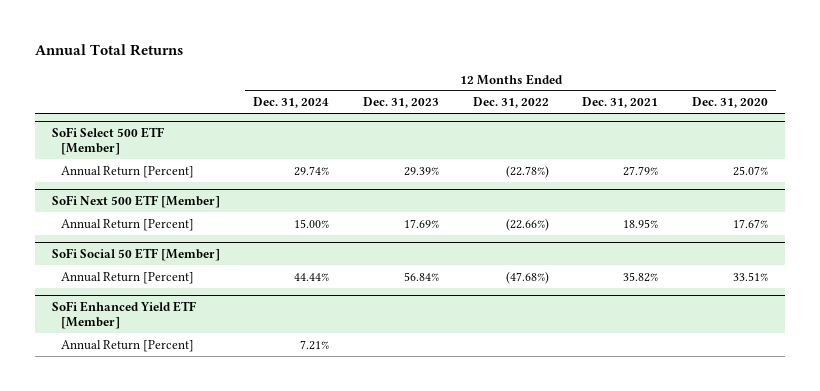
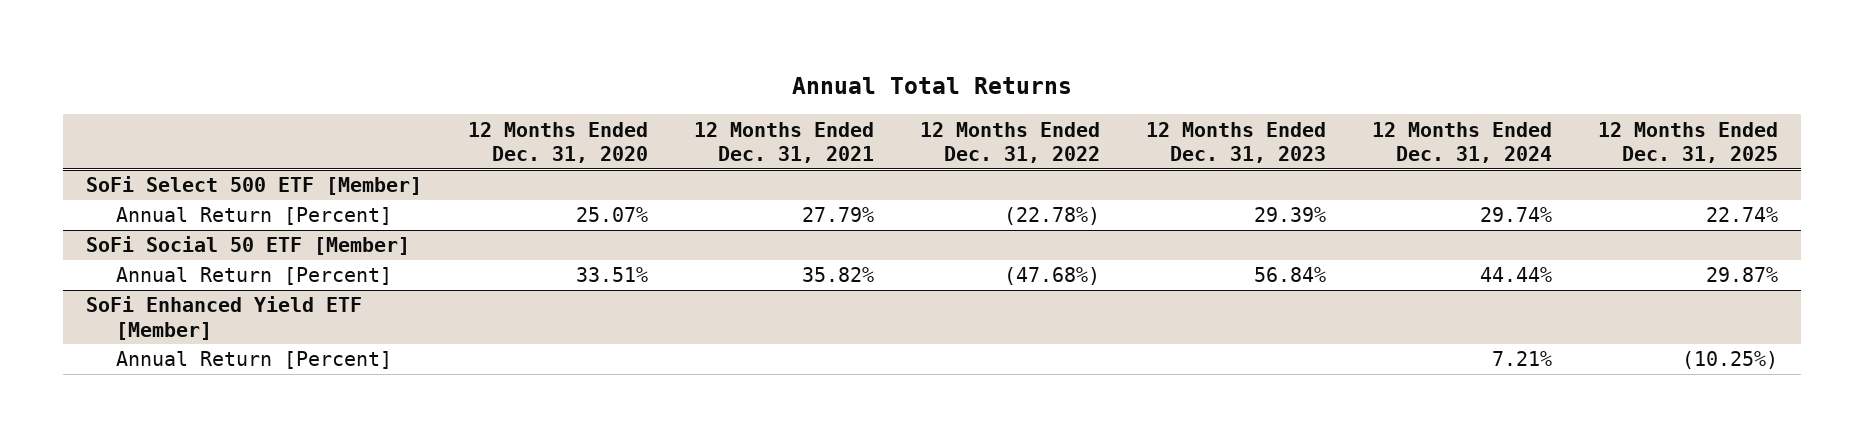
none -> [1597,121,1778,163] 12 Months Ended Dec. 31, 2025
[51,195,220,209] SoFi Next 500 ETF [Member] -> none
[61,218,195,231] Annual Return [Percent] -> none

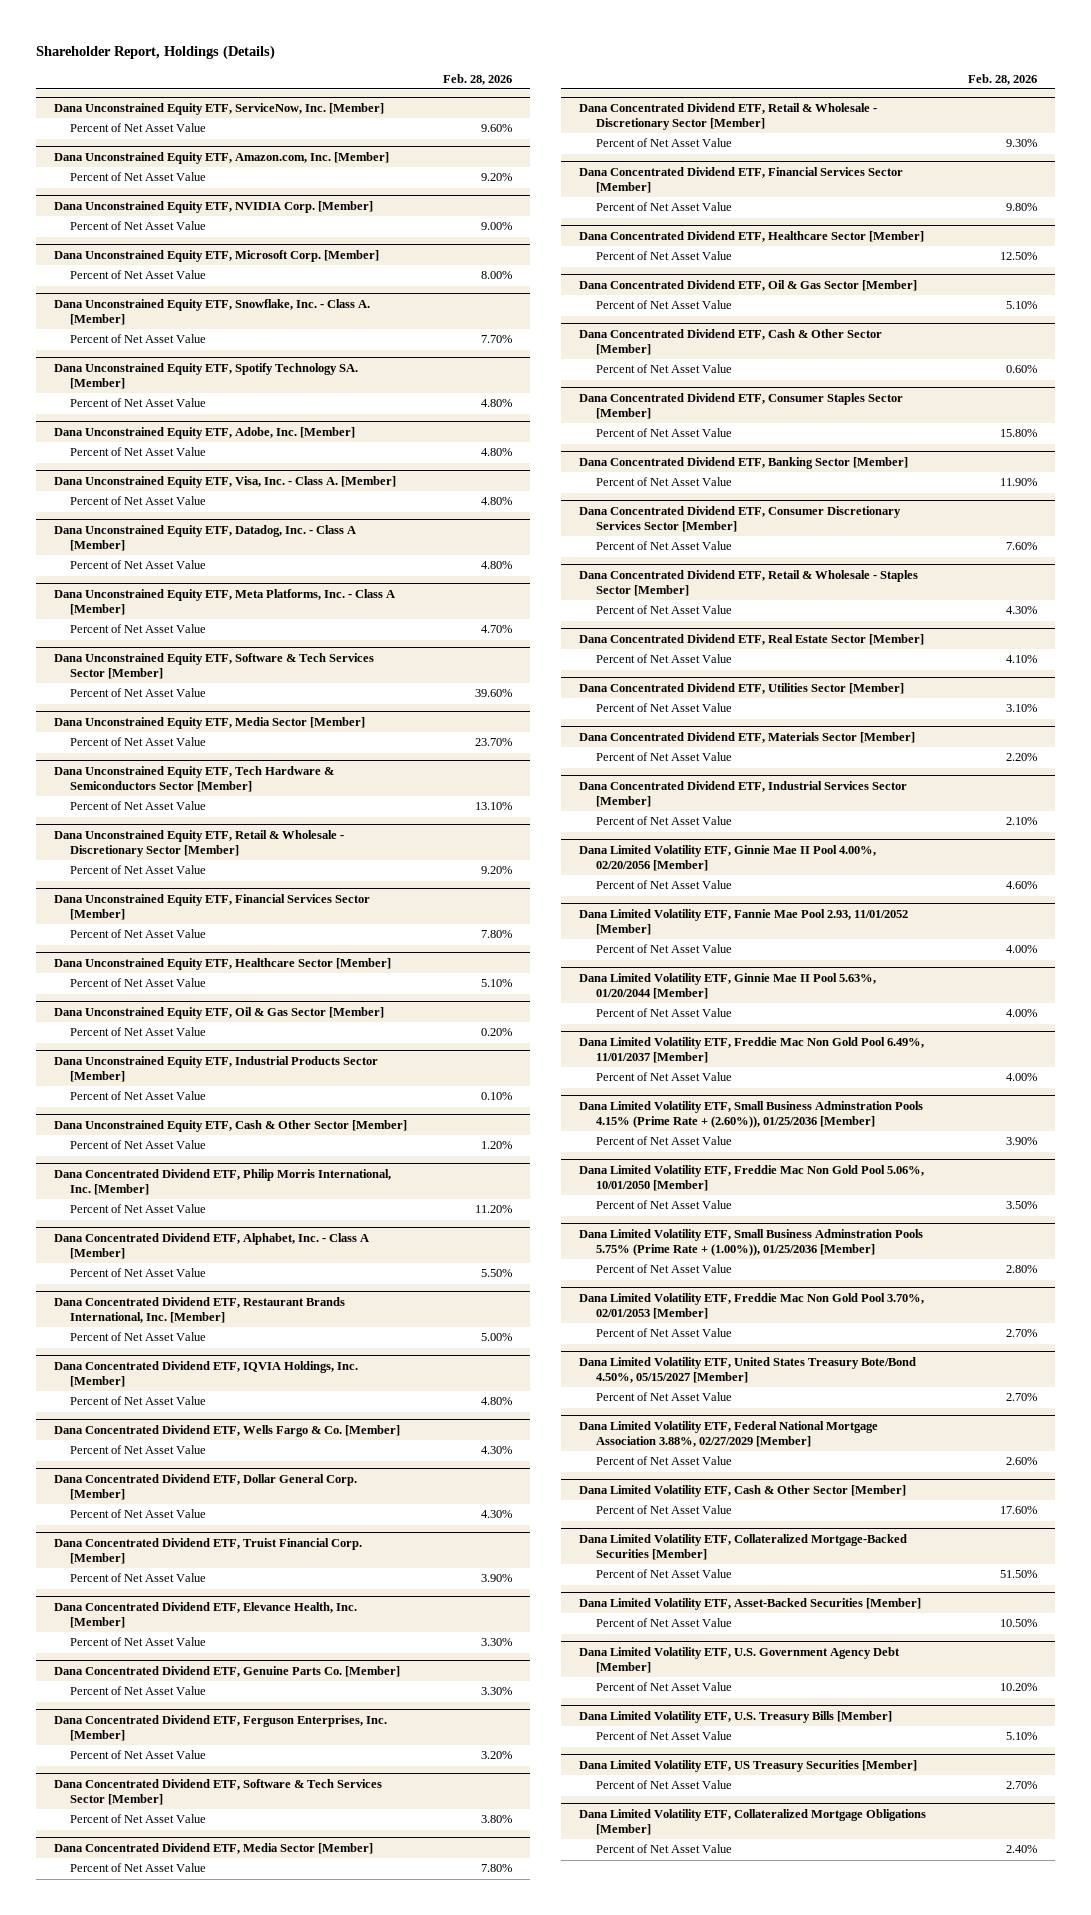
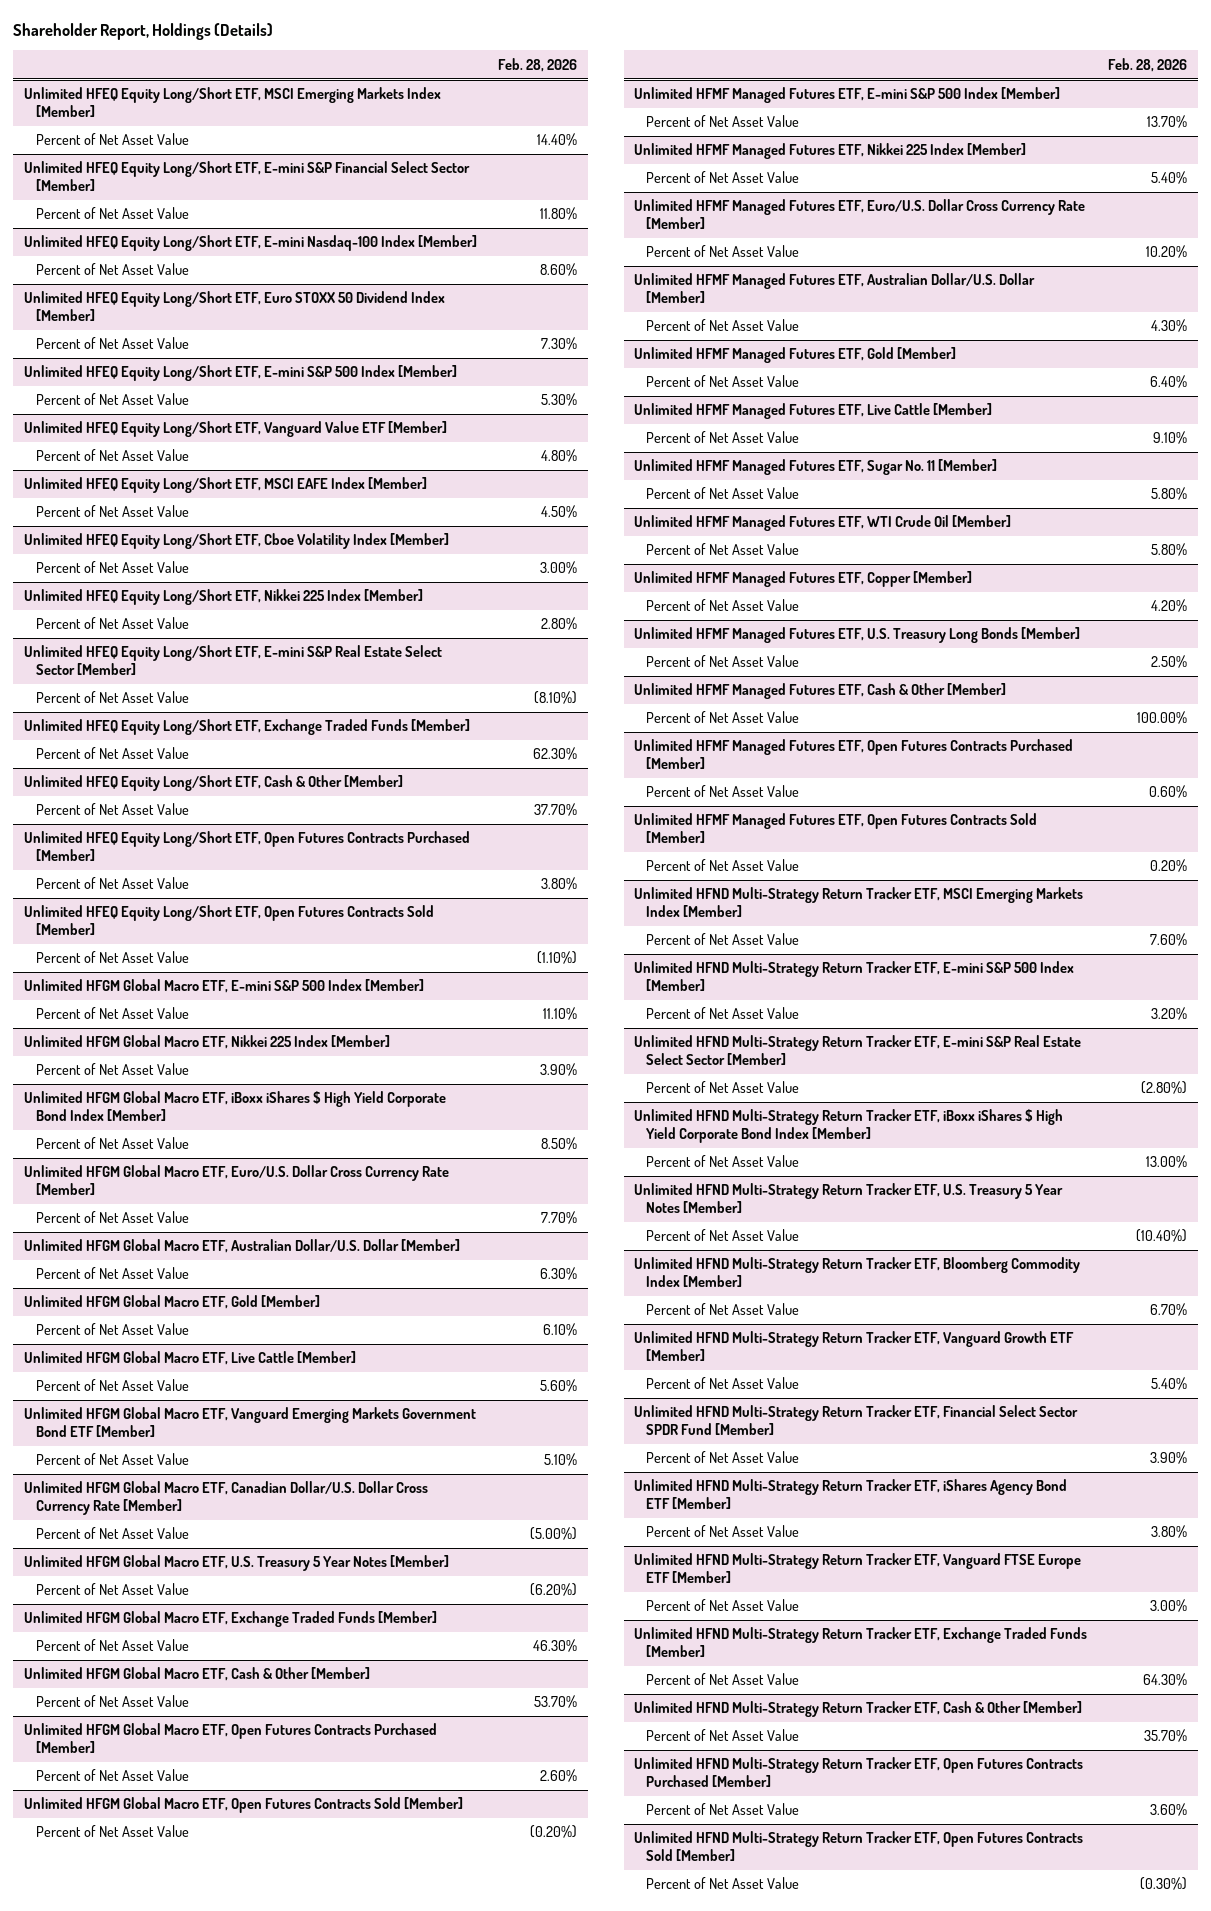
[53,103,384,116] Dana Unconstrained Equity ETF, ServiceNow, Inc. [Member] -> none
[53,152,389,165] Dana Unconstrained Equity ETF, Amazon.com, Inc. [Member] -> none
[53,201,373,214] Dana Unconstrained Equity ETF, NVIDIA Corp. [Member] -> none
[53,250,379,263] Dana Unconstrained Equity ETF, Microsoft Corp. [Member] -> none
[53,299,370,326] Dana Unconstrained Equity ETF, Snowflake, Inc. - Class A. [Member] -> none
[53,363,358,390] Dana Unconstrained Equity ETF, Spotify Technology SA. [Member] -> none
[70,398,207,408] Percent of Net Asset Value -> none
[53,427,355,440] Dana Unconstrained Equity ETF, Adobe, Inc. [Member] -> none
[70,447,207,457] Percent of Net Asset Value -> none
[53,476,396,489] Dana Unconstrained Equity ETF, Visa, Inc. - Class A. [Member] -> none
[70,496,207,506] Percent of Net Asset Value -> none
[53,525,356,552] Dana Unconstrained Equity ETF, Datadog, Inc. - Class A [Member] -> none
[70,560,207,570] Percent of Net Asset Value -> none
[53,589,395,616] Dana Unconstrained Equity ETF, Meta Platforms, Inc. - Class A [Member] -> none
[70,624,207,634] Percent of Net Asset Value -> none
[53,653,374,680] Dana Unconstrained Equity ETF, Software & Tech Services Sector [Member] -> none
[70,688,207,698] Percent of Net Asset Value -> none
[53,717,365,730] Dana Unconstrained Equity ETF, Media Sector [Member] -> none
[70,737,207,747] Percent of Net Asset Value -> none
[53,766,334,793] Dana Unconstrained Equity ETF, Tech Hardware & Semiconductors Sector [Member] -> none
[70,801,207,811] Percent of Net Asset Value -> none
[53,830,344,858] Dana Unconstrained Equity ETF, Retail & Wholesale - Discretionary Sector [Member] -> none
[70,865,207,875] Percent of Net Asset Value -> none
[53,894,370,921] Dana Unconstrained Equity ETF, Financial Services Sector [Member] -> none
[70,929,207,939] Percent of Net Asset Value -> none
[53,958,391,971] Dana Unconstrained Equity ETF, Healthcare Sector [Member] -> none
[70,978,207,988] Percent of Net Asset Value -> none
[53,1007,384,1020] Dana Unconstrained Equity ETF, Oil & Gas Sector [Member] -> none
[70,1027,207,1037] Percent of Net Asset Value -> none
[53,1056,378,1083] Dana Unconstrained Equity ETF, Industrial Products Sector [Member] -> none
[70,1091,207,1101] Percent of Net Asset Value -> none
[53,1120,407,1133] Dana Unconstrained Equity ETF, Cash & Other Sector [Member] -> none
[70,1140,207,1150] Percent of Net Asset Value -> none
[53,1169,391,1196] Dana Concentrated Dividend ETF, Philip Morris International, Inc. [Member] -> none
[70,1204,207,1214] Percent of Net Asset Value -> none
[53,1233,369,1260] Dana Concentrated Dividend ETF, Alphabet, Inc. - Class A [Member] -> none
[70,1268,207,1278] Percent of Net Asset Value -> none
[53,1297,345,1324] Dana Concentrated Dividend ETF, Restaurant Brands International, Inc. [Member] -> none
[70,1332,207,1342] Percent of Net Asset Value -> none
[53,1361,358,1388] Dana Concentrated Dividend ETF, IQVIA Holdings, Inc. [Member] -> none
none -> [24,87,442,117] Unlimited HFEQ Equity Long/Short ETF, MSCI Emerging Markets Index [Member]
[480,124,512,133] 9.60% -> [537,133,578,147] 14.40%
none -> [24,161,471,191] Unlimited HFEQ Equity Long/Short ETF, E-mini S&P Financial Select Sector [Member]
[480,173,512,182] 9.20% -> [540,207,578,221] 11.80%
none -> [24,235,478,252] Unlimited HFEQ Equity Long/Short ETF, E-mini Nasdaq-100 Index [Member]
[480,222,512,231] 9.00% -> [540,263,578,277] 8.60%
none -> [24,291,446,321] Unlimited HFEQ Equity Long/Short ETF, Euro STOXX 50 Dividend Index [Member]
[480,271,512,280] 8.00% -> [541,337,578,351] 7.30%
none -> [24,365,458,382] Unlimited HFEQ Equity Long/Short ETF, E-mini S&P 500 Index [Member]
[480,335,512,344] 7.70% -> [541,393,578,407] 5.30%
none -> [24,421,448,438] Unlimited HFEQ Equity Long/Short ETF, Vanguard Value ETF [Member]
[53,1425,400,1438] Dana Concentrated Dividend ETF, Wells Fargo & Co. [Member] -> none
[53,1474,357,1501] Dana Concentrated Dividend ETF, Dollar General Corp. [Member] -> none
[53,1538,362,1565] Dana Concentrated Dividend ETF, Truist Financial Corp. [Member] -> none
[53,1602,357,1629] Dana Concentrated Dividend ETF, Elevance Health, Inc. [Member] -> none
[53,1666,400,1678] Dana Concentrated Dividend ETF, Genuine Parts Co. [Member] -> none
[53,1715,387,1742] Dana Concentrated Dividend ETF, Ferguson Enterprises, Inc. [Member] -> none
[53,1779,382,1806] Dana Concentrated Dividend ETF, Software & Tech Services Sector [Member] -> none
none -> [24,477,428,494] Unlimited HFEQ Equity Long/Short ETF, MSCI EAFE Index [Member]
[480,1446,512,1455] 4.30% -> [541,505,578,519] 4.50%
none -> [24,533,450,550] Unlimited HFEQ Equity Long/Short ETF, Cboe Volatility Index [Member]
[480,1510,512,1519] 4.30% -> [540,561,578,575] 3.00%
none -> [24,589,424,606] Unlimited HFEQ Equity Long/Short ETF, Nikkei 225 Index [Member]
[480,1574,512,1583] 3.90% -> [541,617,578,631] 2.80%
none -> [24,645,443,675] Unlimited HFEQ Equity Long/Short ETF, E-mini S&P Real Estate Select Sector [Member]
[480,1638,512,1647] 3.30% -> [534,691,578,705] (8.10%)
none -> [24,719,471,736] Unlimited HFEQ Equity Long/Short ETF, Exchange Traded Funds [Member]
[480,1687,512,1696] 3.30% -> [533,747,578,761] 62.30%
none -> [24,775,404,792] Unlimited HFEQ Equity Long/Short ETF, Cash & Other [Member]
[480,1751,512,1760] 3.20% -> [534,803,578,817] 37.70%
none -> [24,831,471,861] Unlimited HFEQ Equity Long/Short ETF, Open Futures Contracts Purchased [Member]
[53,1843,373,1855] Dana Concentrated Dividend ETF, Media Sector [Member] -> none
[579,103,878,131] Dana Concentrated Dividend ETF, Retail & Wholesale - Discretionary Sector [Member] -> none
[579,167,904,194] Dana Concentrated Dividend ETF, Financial Services Sector [Member] -> none
[579,231,925,243] Dana Concentrated Dividend ETF, Healthcare Sector [Member] -> none
[579,280,918,292] Dana Concentrated Dividend ETF, Oil & Gas Sector [Member] -> none
none -> [24,905,435,935] Unlimited HFEQ Equity Long/Short ETF, Open Futures Contracts Sold [Member]
[480,1864,512,1873] 7.80% -> [537,951,578,965] (1.10%)
none -> [24,979,425,994] Unlimited HFGM Global Macro ETF, E-mini S&P 500 Index [Member]
[1006,139,1038,148] 9.30% -> [543,1007,578,1021] 11.10%
none -> [24,1035,391,1050] Unlimited HFGM Global Macro ETF, Nikkei 225 Index [Member]
[1006,203,1038,212] 9.80% -> [540,1063,578,1077] 3.90%
none -> [24,1091,447,1121] Unlimited HFGM Global Macro ETF, iBoxx iShares $ High Yield Corporate Bond Index [Member]
[1000,252,1038,261] 12.50% -> [541,1137,578,1151] 8.50%
none -> [24,1165,450,1195] Unlimited HFGM Global Macro ETF, Euro/U.S. Dollar Cross Currency Rate [Member]
none -> [36,1211,190,1224] Percent of Net Asset Value
none -> [24,1239,461,1254] Unlimited HFGM Global Macro ETF, Australian Dollar/U.S. Dollar [Member]
none -> [36,1267,190,1280] Percent of Net Asset Value
none -> [24,1295,321,1310] Unlimited HFGM Global Macro ETF, Gold [Member]
none -> [36,1323,190,1336] Percent of Net Asset Value
none -> [24,1351,357,1366] Unlimited HFGM Global Macro ETF, Live Cattle [Member]
none -> [36,1379,190,1392] Percent of Net Asset Value
none -> [24,1407,477,1437] Unlimited HFGM Global Macro ETF, Vanguard Emerging Markets Government Bond ETF [Member]
[579,329,883,356] Dana Concentrated Dividend ETF, Cash & Other Sector [Member] -> none
none -> [24,1481,429,1515] Unlimited HFGM Global Macro ETF, Canadian Dollar/U.S. Dollar Cross Currency Rate [Member]
none -> [36,1527,190,1540] Percent of Net Asset Value
none -> [24,1555,450,1572] Unlimited HFGM Global Macro ETF, U.S. Treasury 5 Year Notes [Member]
none -> [36,1583,190,1596] Percent of Net Asset Value
none -> [24,1611,438,1628] Unlimited HFGM Global Macro ETF, Exchange Traded Funds [Member]
none -> [36,1639,190,1652] Percent of Net Asset Value
none -> [24,1667,371,1682] Unlimited HFGM Global Macro ETF, Cash & Other [Member]
none -> [36,1695,190,1708] Percent of Net Asset Value
none -> [24,1723,438,1753] Unlimited HFGM Global Macro ETF, Open Futures Contracts Purchased [Member]
none -> [36,1769,190,1782] Percent of Net Asset Value
none -> [24,1797,464,1814] Unlimited HFGM Global Macro ETF, Open Futures Contracts Sold [Member]
none -> [36,1825,190,1838] Percent of Net Asset Value
none -> [634,87,1061,104] Unlimited HFMF Managed Futures ETF, E-mini S&P 500 Index [Member]
none -> [646,115,800,128] Percent of Net Asset Value
none -> [634,143,1027,160] Unlimited HFMF Managed Futures ETF, Nikkei 225 Index [Member]
none -> [646,171,800,184] Percent of Net Asset Value
none -> [634,199,1086,229] Unlimited HFMF Managed Futures ETF, Euro/U.S. Dollar Cross Currency Rate [Member]
none -> [646,245,800,258] Percent of Net Asset Value
none -> [634,273,1036,303] Unlimited HFMF Managed Futures ETF, Australian Dollar/U.S. Dollar [Member]
none -> [646,319,800,332] Percent of Net Asset Value
none -> [634,347,957,364] Unlimited HFMF Managed Futures ETF, Gold [Member]
none -> [646,375,800,388] Percent of Net Asset Value
none -> [634,403,993,420] Unlimited HFMF Managed Futures ETF, Live Cattle [Member]
none -> [646,431,800,444] Percent of Net Asset Value
none -> [634,459,998,476] Unlimited HFMF Managed Futures ETF, Sugar No. 11 [Member]
none -> [646,487,800,500] Percent of Net Asset Value
none -> [634,515,1012,532] Unlimited HFMF Managed Futures ETF, WTI Crude Oil [Member]
none -> [646,543,800,556] Percent of Net Asset Value
none -> [634,571,973,588] Unlimited HFMF Managed Futures ETF, Copper [Member]
none -> [646,599,800,612] Percent of Net Asset Value
none -> [634,627,1081,644] Unlimited HFMF Managed Futures ETF, U.S. Treasury Long Bonds [Member]
none -> [646,655,800,668] Percent of Net Asset Value
none -> [634,683,1007,700] Unlimited HFMF Managed Futures ETF, Cash & Other [Member]
none -> [646,711,800,724] Percent of Net Asset Value
none -> [634,739,1074,769] Unlimited HFMF Managed Futures ETF, Open Futures Contracts Purchased [Member]
[579,393,904,420] Dana Concentrated Dividend ETF, Consumer Staples Sector [Member] -> none
[579,457,909,470] Dana Concentrated Dividend ETF, Banking Sector [Member] -> none
[595,477,732,487] Percent of Net Asset Value -> none
[579,506,902,533] Dana Concentrated Dividend ETF, Consumer Discretionary Services Sector [Member] -> none
none -> [634,813,1038,843] Unlimited HFMF Managed Futures ETF, Open Futures Contracts Sold [Member]
[1000,429,1038,438] 15.80% -> [1150,859,1188,873] 0.20%
none -> [634,887,1084,917] Unlimited HFND Multi-Strategy Return Tracker ETF, MSCI Emerging Markets Index [Member]
[579,570,919,597] Dana Concentrated Dividend ETF, Retail & Wholesale - Staples Sector [Member] -> none
[579,634,925,646] Dana Concentrated Dividend ETF, Real Estate Sector [Member] -> none
[579,683,905,695] Dana Concentrated Dividend ETF, Utilities Sector [Member] -> none
[579,732,916,744] Dana Concentrated Dividend ETF, Materials Sector [Member] -> none
[579,781,908,808] Dana Concentrated Dividend ETF, Industrial Services Sector [Member] -> none
[579,845,877,872] Dana Limited Volatility ETF, Ginnie Mae II Pool 4.00%, 02/20/2056 [Member] -> none
[579,909,909,936] Dana Limited Volatility ETF, Fannie Mae Pool 2.93, 11/01/2052 [Member] -> none
[595,944,732,954] Percent of Net Asset Value -> none
[579,973,877,1000] Dana Limited Volatility ETF, Ginnie Mae II Pool 5.63%, 01/20/2044 [Member] -> none
[595,1008,732,1018] Percent of Net Asset Value -> none
[579,1037,925,1064] Dana Limited Volatility ETF, Freddie Mac Non Gold Pool 6.49%, 11/01/2037 [Member] -> none
[595,1072,732,1082] Percent of Net Asset Value -> none
[579,1101,924,1129] Dana Limited Volatility ETF, Small Business Adminstration Pools 4.15% (Prime Rate + (2.60%)), 01/25/2036 [Member] -> none
none -> [634,961,1075,991] Unlimited HFND Multi-Strategy Return Tracker ETF, E-mini S&P 500 Index [Member]
[1006,606,1038,615] 4.30% -> [1151,1007,1188,1021] 3.20%
none -> [634,1035,1082,1065] Unlimited HFND Multi-Strategy Return Tracker ETF, E-mini S&P Real Estate Select Sector [Member]
[1006,655,1038,664] 4.10% -> [1141,1081,1188,1095] (2.80%)
none -> [634,1109,1064,1143] Unlimited HFND Multi-Strategy Return Tracker ETF, iBoxx iShares $ High Yield Corporate Bond Index [Member]
[1006,704,1038,713] 3.10% -> [1146,1155,1188,1169] 13.00%
none -> [634,1183,1064,1213] Unlimited HFND Multi-Strategy Return Tracker ETF, U.S. Treasury 5 Year Notes [Member]
[1006,753,1038,762] 2.20% -> [1136,1229,1188,1243] (10.40%)
none -> [634,1257,1081,1287] Unlimited HFND Multi-Strategy Return Tracker ETF, Bloomberg Commodity Index [Member]
[1006,817,1038,826] 2.10% -> [1150,1303,1188,1317] 6.70%
none -> [634,1331,1075,1361] Unlimited HFND Multi-Strategy Return Tracker ETF, Vanguard Growth ETF [Member]
[1006,881,1038,890] 4.60% -> [1151,1377,1188,1391] 5.40%
none -> [634,1405,1079,1435] Unlimited HFND Multi-Strategy Return Tracker ETF, Financial Select Sector SPDR Fund [Member]
[579,1165,925,1192] Dana Limited Volatility ETF, Freddie Mac Non Gold Pool 5.06%, 10/01/2050 [Member] -> none
[579,1229,924,1257] Dana Limited Volatility ETF, Small Business Adminstration Pools 5.75% (Prime Rate + (1.00%)), 01/25/2036 [Member] -> none
[579,1293,925,1320] Dana Limited Volatility ETF, Freddie Mac Non Gold Pool 3.70%, 02/01/2053 [Member] -> none
[579,1357,917,1384] Dana Limited Volatility ETF, United States Treasury Bote/Bond 4.50%, 05/15/2027 [Member] -> none
[579,1421,879,1448] Dana Limited Volatility ETF, Federal National Mortgage Association 3.88%, 02/27/2029 [Member] -> none
[579,1485,907,1498] Dana Limited Volatility ETF, Cash & Other Sector [Member] -> none
[579,1534,908,1561] Dana Limited Volatility ETF, Collateralized Mortgage-Backed Securities [Member] -> none
[595,1569,732,1579] Percent of Net Asset Value -> none
[579,1598,922,1611] Dana Limited Volatility ETF, Asset-Backed Securities [Member] -> none
[595,1618,732,1628] Percent of Net Asset Value -> none
[579,1647,901,1674] Dana Limited Volatility ETF, U.S. Government Agency Debt [Member] -> none
[595,1682,732,1692] Percent of Net Asset Value -> none
[579,1711,893,1724] Dana Limited Volatility ETF, U.S. Treasury Bills [Member] -> none
[595,1731,732,1741] Percent of Net Asset Value -> none
[579,1760,918,1773] Dana Limited Volatility ETF, US Treasury Securities [Member] -> none
[595,1780,732,1790] Percent of Net Asset Value -> none
[579,1809,927,1836] Dana Limited Volatility ETF, Collateralized Mortgage Obligations [Member] -> none
[595,1844,732,1854] Percent of Net Asset Value -> none
none -> [634,1479,1068,1509] Unlimited HFND Multi-Strategy Return Tracker ETF, iShares Agency Bond ETF [Member]
[1006,1201,1038,1210] 3.50% -> [1151,1525,1188,1539] 3.80%
none -> [634,1553,1082,1583] Unlimited HFND Multi-Strategy Return Tracker ETF, Vanguard FTSE Europe ETF [Member]
[1006,1265,1038,1274] 2.80% -> [1150,1599,1188,1613] 3.00%
none -> [634,1627,1088,1657] Unlimited HFND Multi-Strategy Return Tracker ETF, Exchange Traded Funds [Member]
[1006,1329,1038,1338] 2.70% -> [1143,1673,1188,1687] 64.30%
none -> [634,1701,1083,1718] Unlimited HFND Multi-Strategy Return Tracker ETF, Cash & Other [Member]
[1006,1393,1038,1402] 2.70% -> [1144,1729,1188,1743] 35.70%
none -> [634,1757,1084,1787] Unlimited HFND Multi-Strategy Return Tracker ETF, Open Futures Contracts Purchased [Member]
[1006,1457,1038,1466] 2.60% -> [1150,1803,1188,1817] 3.60%
none -> [634,1831,1084,1861] Unlimited HFND Multi-Strategy Return Tracker ETF, Open Futures Contracts Sold [Member]
[1000,1506,1038,1515] 17.60% -> [1140,1877,1188,1891] (0.30%)

